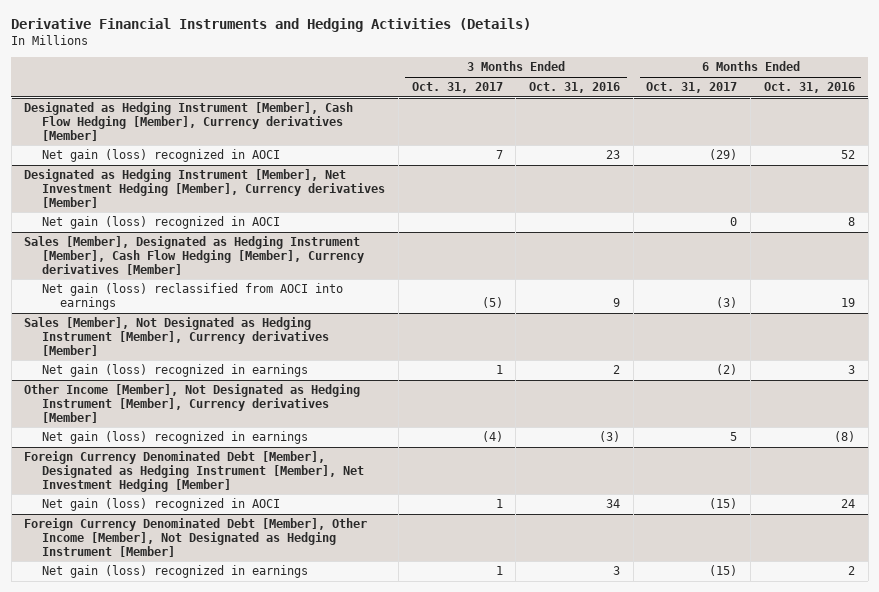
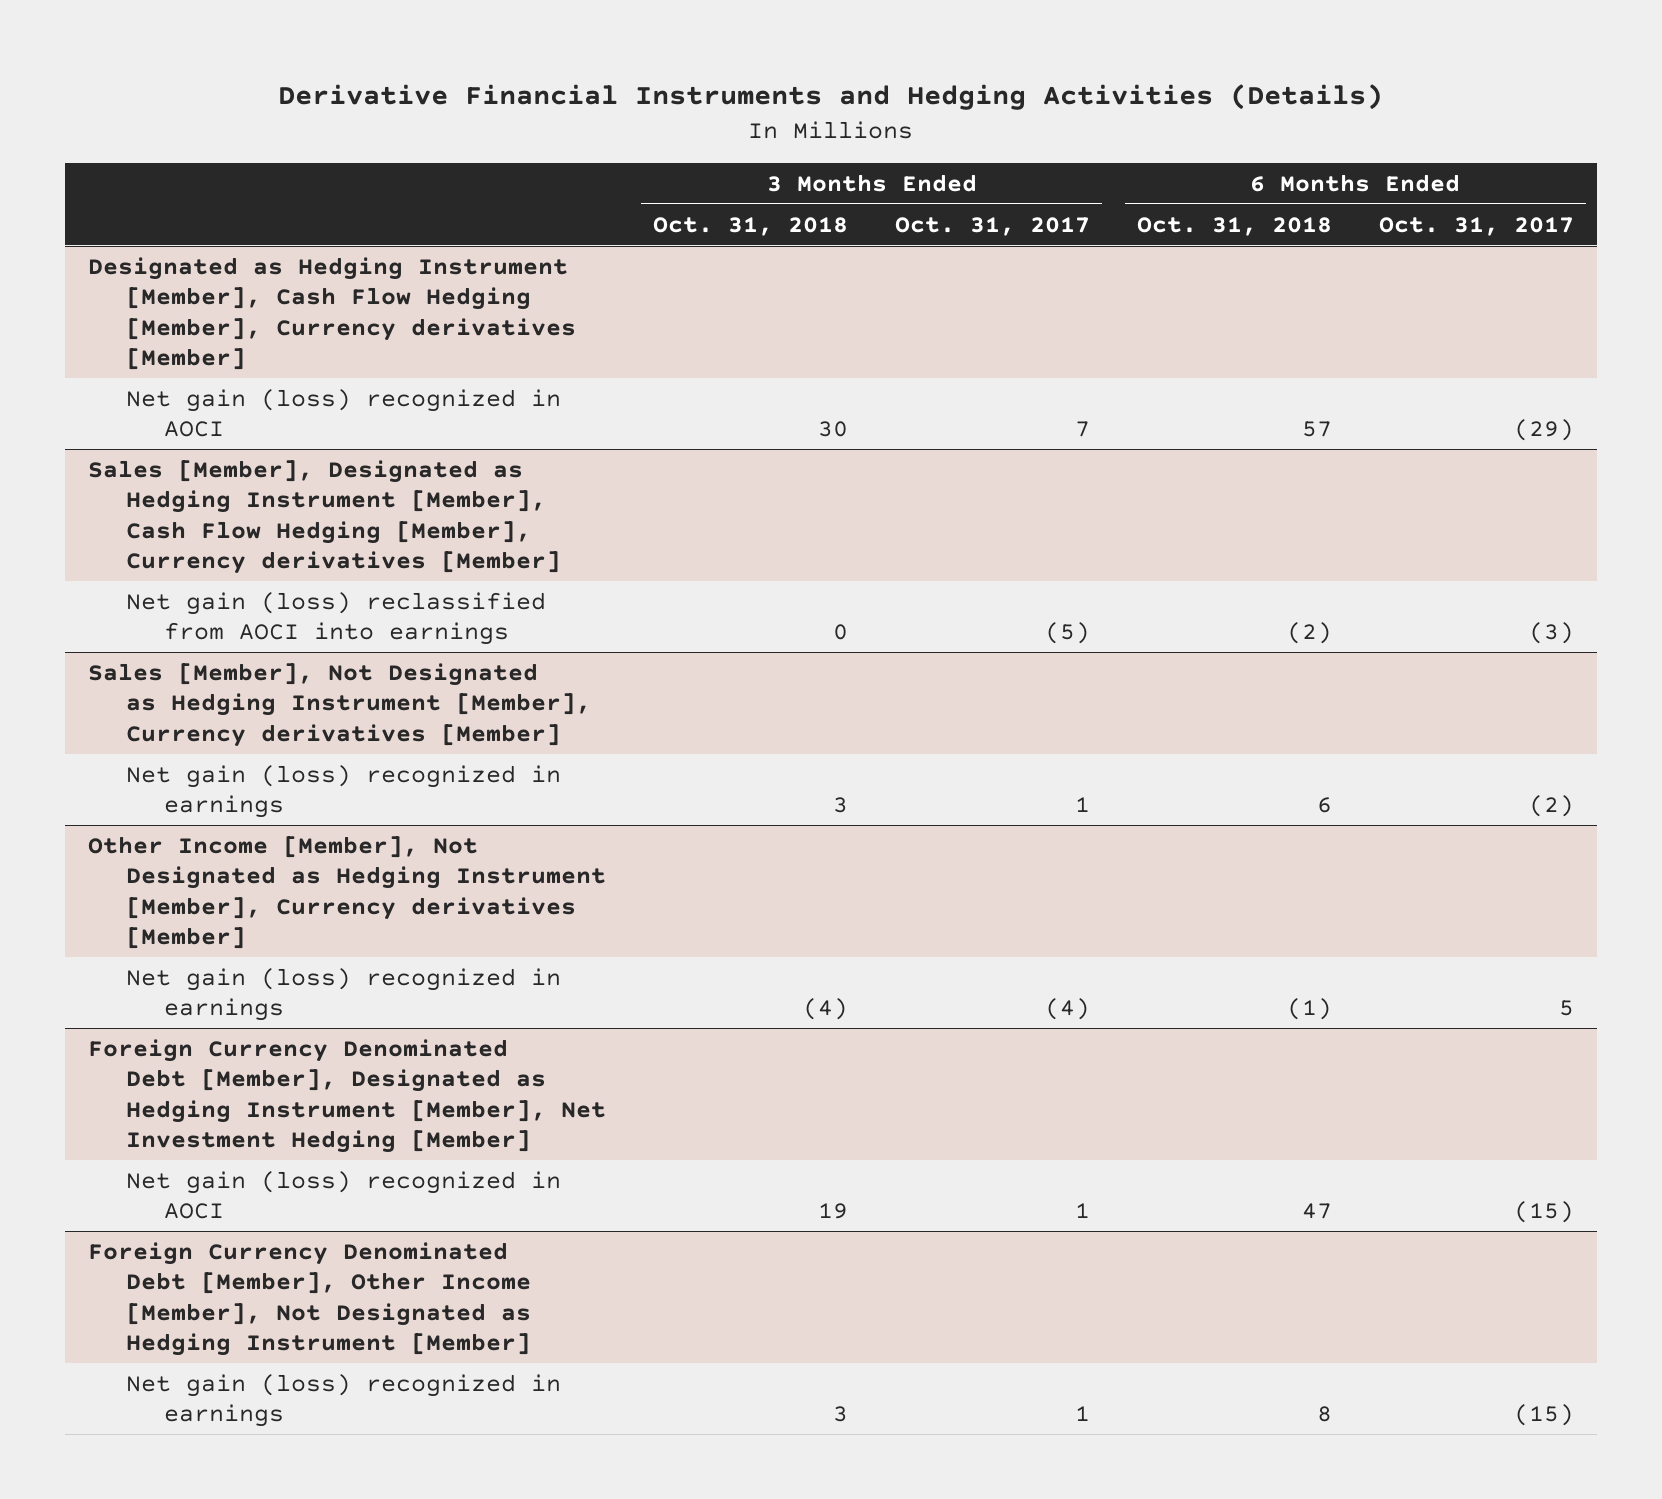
[528,82,620,94] Oct. 31, 2016 -> none
[763,82,855,94] Oct. 31, 2016 -> none
none -> [653,216,849,236] Oct. 31, 2018
none -> [1137,216,1333,236] Oct. 31, 2018
[24,169,386,208] Designated as Hedging Instrument [Member], Net Investment Hedging [Member], Currency derivatives [Member] -> none
[42,216,281,230] Net gain (loss) recognized in AOCI -> none

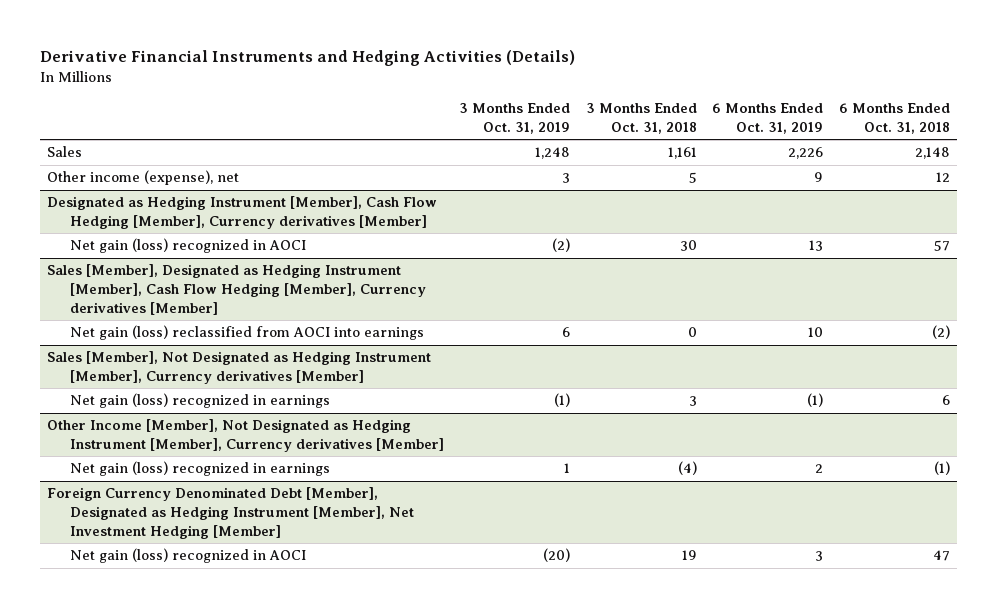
[895,216,1091,236] Oct. 31, 2017 -> none
[1378,216,1574,236] Oct. 31, 2017 -> none
none -> [459,103,571,135] 3 Months Ended Oct. 31, 2019
none -> [712,103,824,135] 6 Months Ended Oct. 31, 2019
none -> [47,146,83,158] Sales
none -> [47,170,240,186] Other income (expense), net
[88,1241,532,1357] Foreign Currency Denominated Debt [Member], Other Income [Member], Not Designated as Hedging Instrument [Member] -> none
[126,1373,562,1428] Net gain (loss) recognized in earnings -> none

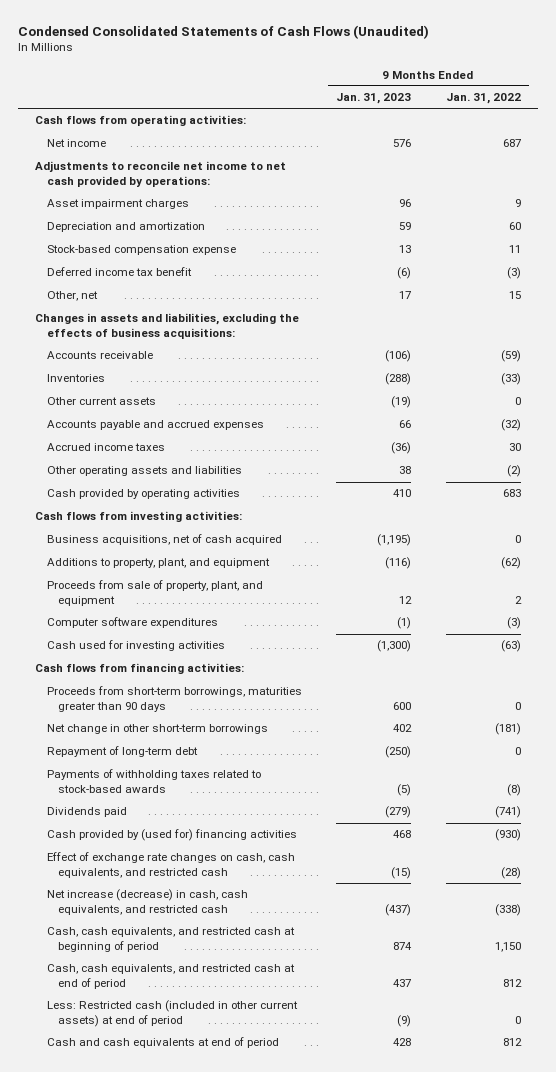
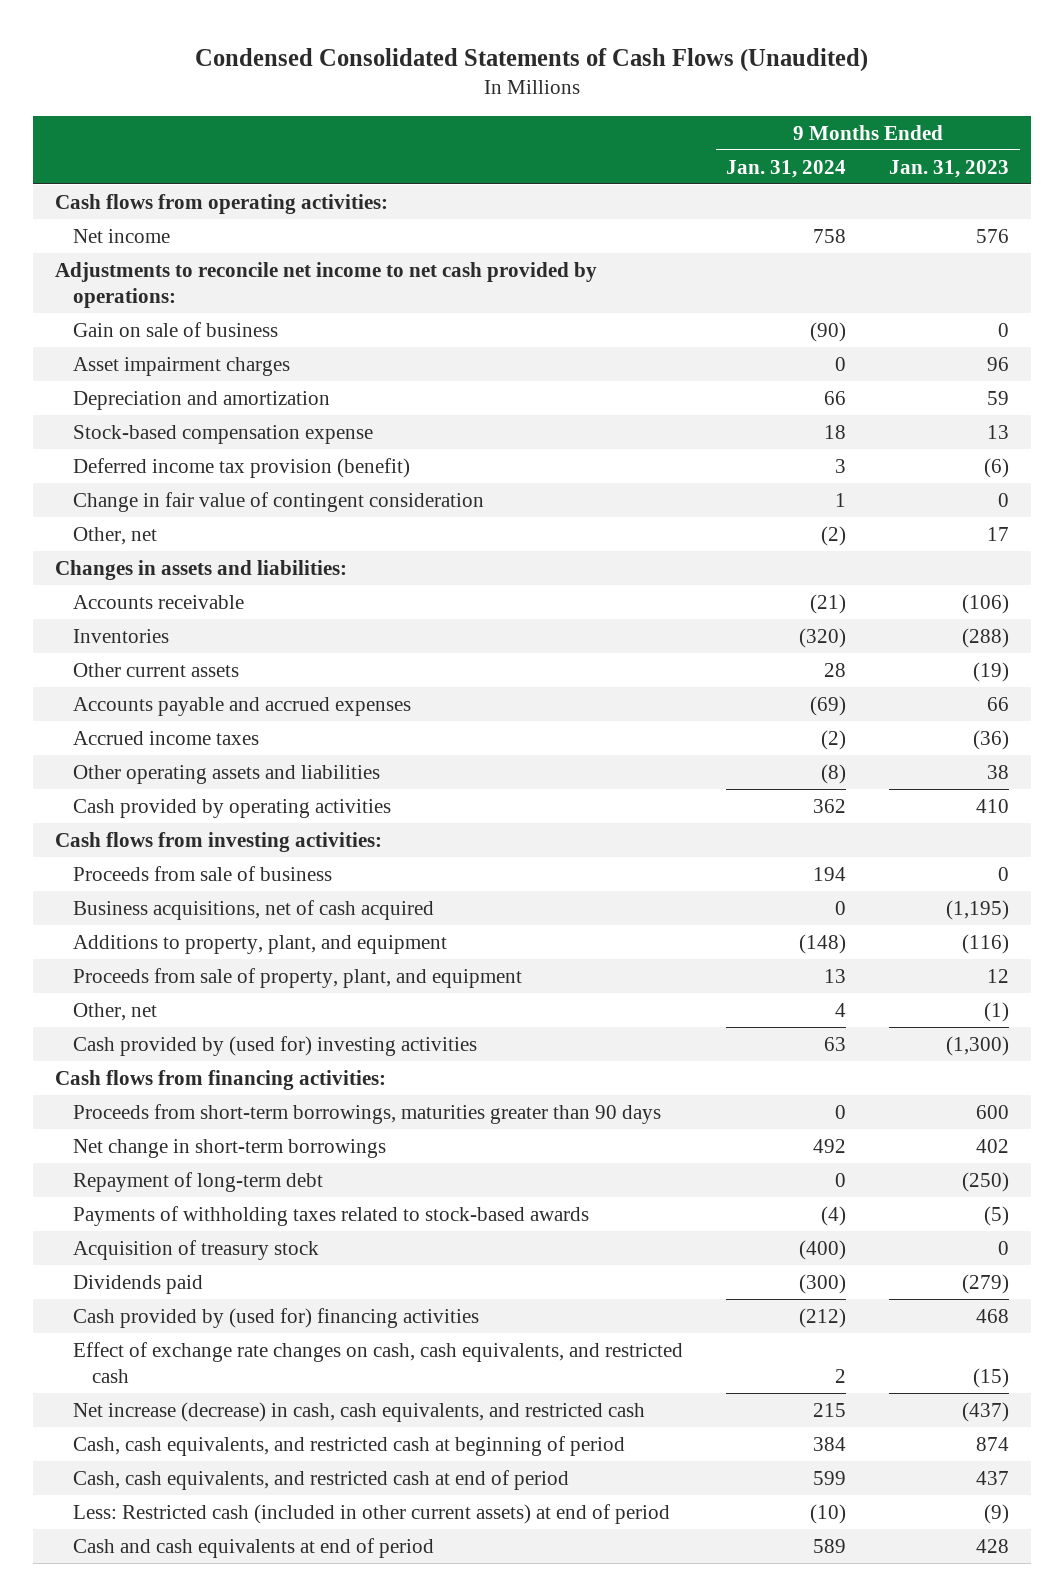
[445,93,521,105] Jan. 31, 2022 -> none
none -> [726,159,847,178] Jan. 31, 2024
none -> [73,321,279,337] Gain on sale of business
[46,267,192,277] Deferred income tax benefit -> [73,457,411,478] Deferred income tax provision (benefit)
none -> [73,491,485,512] Change in fair value of contingent consideration
[35,313,300,340] Changes in assets and liabilities, excluding the effects of business acquisitions: -> [54,559,347,580] Changes in assets and liabilities:
none -> [73,865,333,881] Proceeds from sale of business
[46,617,218,629] Computer software expenditures -> none
none -> [73,1002,158,1021] Other, net
[46,640,225,652] Cash used for investing activities -> [73,1035,478,1056] Cash provided by (used for) investing activities
[46,724,268,735] Net change in other short-term borrowings -> [73,1138,387,1158] Net change in short-term borrowings
none -> [73,1239,320,1260] Acquisition of treasury stock

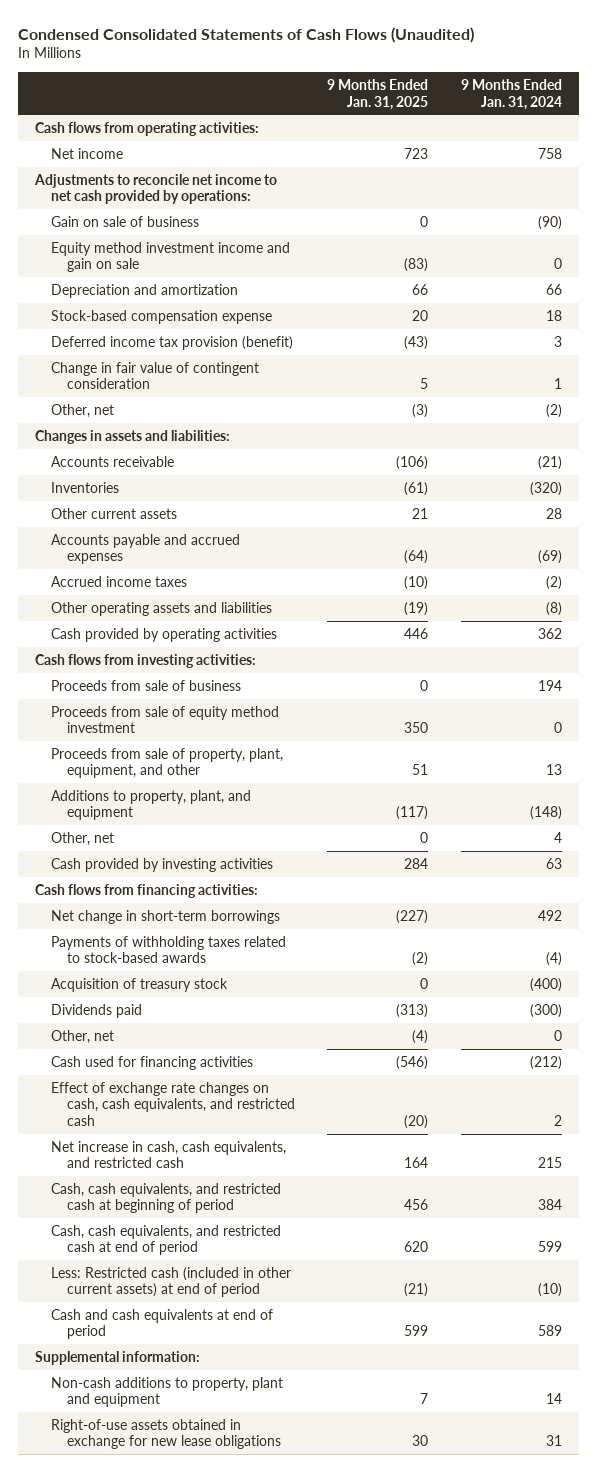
[889,159,1010,178] Jan. 31, 2023 -> none
none -> [327,79,429,110] 9 Months Ended Jan. 31, 2025
[73,356,291,376] Asset impairment charges -> none
none -> [50,241,290,273] Equity method investment income and gain on sale
[73,899,435,920] Business acquisitions, net of cash acquired -> none
none -> [50,705,279,734] Proceeds from sale of equity method investment
none -> [50,747,283,779] Proceeds from sale of property, plant, equipment, and other
[73,967,523,988] Proceeds from sale of property, plant, and equipment -> none
[73,1035,478,1056] Cash provided by (used for) investing activities -> [50,857,273,872] Cash provided by investing activities
[73,1103,662,1124] Proceeds from short-term borrowings, maturities greater than 90 days -> none
[73,1171,324,1192] Repayment of long-term debt -> none
none -> [50,1029,114,1044] Other, net
[73,1307,480,1328] Cash provided by (used for) financing activities -> [50,1055,253,1070] Cash used for financing activities
[73,1401,646,1422] Net increase (decrease) in cash, cash equivalents, and restricted cash -> [50,1140,286,1169] Net increase in cash, cash equivalents, and restricted cash
none -> [34,1350,200,1365] Supplemental information:
none -> [50,1376,283,1408] Non-cash additions to property, plant and equipment
none -> [50,1418,281,1450] Right-of-use assets obtained in exchange for new lease obligations

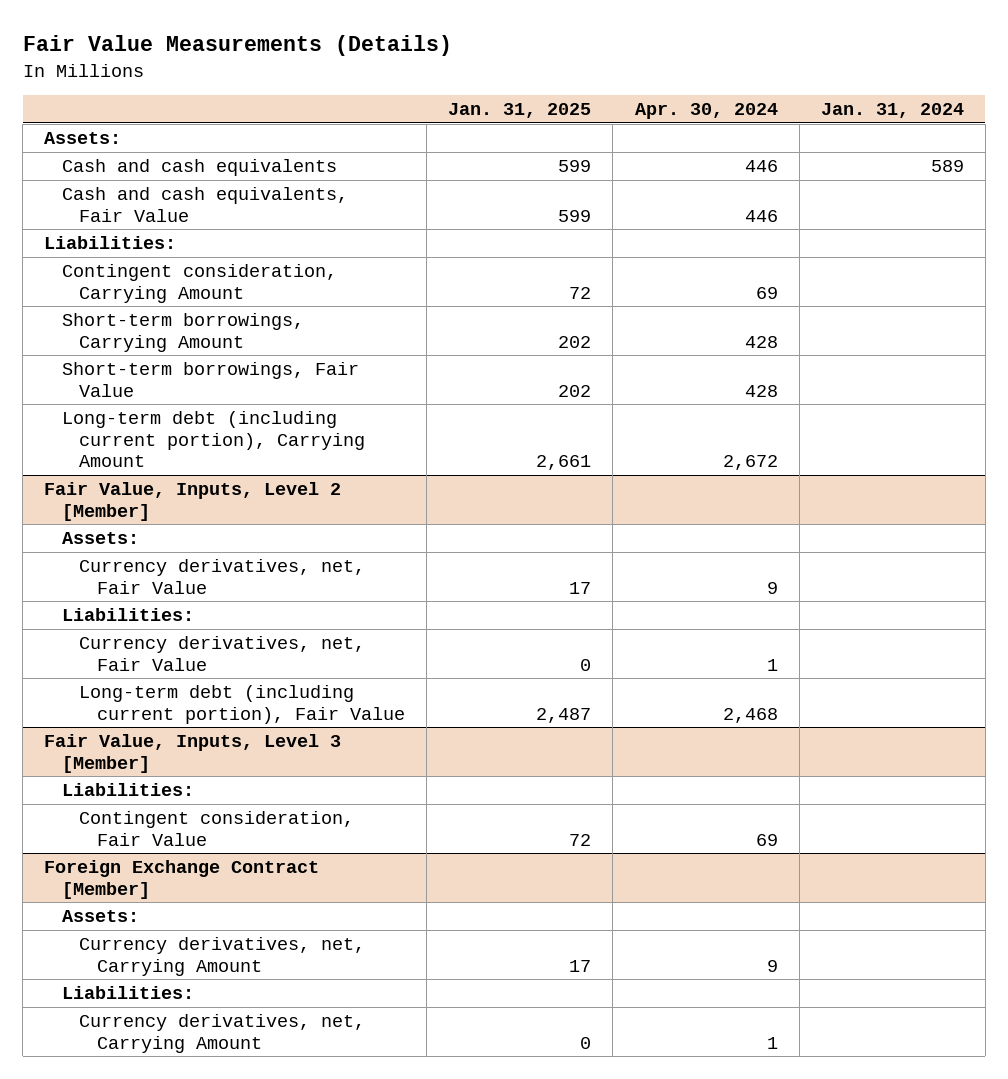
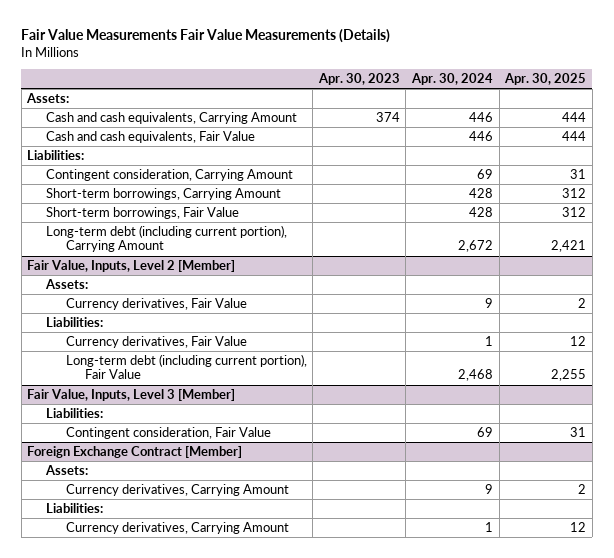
[22,35,452,57] Fair Value Measurements (Details) -> [21,29,391,44] Fair Value Measurements Fair Value Measurements (Details)
[448,103,592,119] Jan. 31, 2025 -> none
[820,103,964,119] Jan. 31, 2024 -> none
none -> [317,73,400,86] Apr. 30, 2023
none -> [504,73,587,86] Apr. 30, 2025
[61,158,337,176] Cash and cash equivalents -> [46,112,298,125] Cash and cash equivalents, Carrying Amount
[79,558,366,594] Currency derivatives, net, Fair Value -> [65,298,247,311] Currency derivatives, Fair Value
[79,635,366,671] Currency derivatives, net, Fair Value -> [65,336,247,349] Currency derivatives, Fair Value
[79,936,366,976] Currency derivatives, net, Carrying Amount -> [65,484,289,497] Currency derivatives, Carrying Amount
[79,1013,366,1053] Currency derivatives, net, Carrying Amount -> [65,522,289,535] Currency derivatives, Carrying Amount

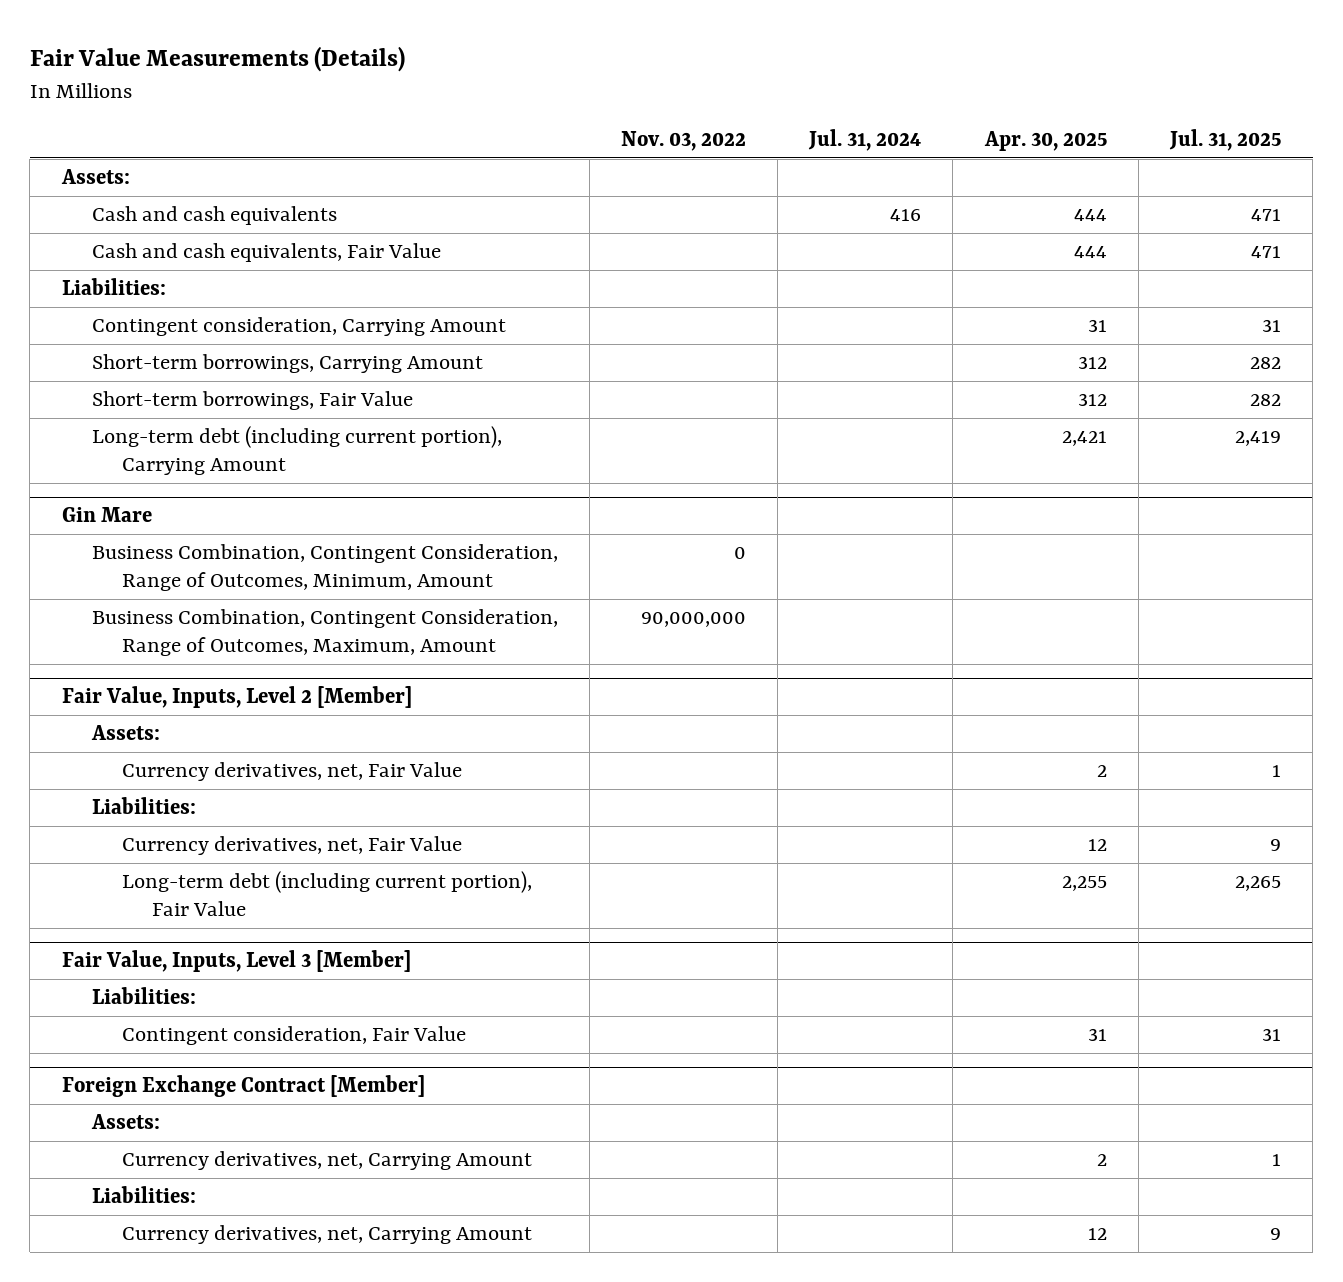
[21,29,391,44] Fair Value Measurements Fair Value Measurements (Details) -> [29,46,405,73] Fair Value Measurements (Details)
[317,73,400,86] Apr. 30, 2023 -> none
[411,73,494,86] Apr. 30, 2024 -> none
none -> [620,131,746,152] Nov. 03, 2022
none -> [808,129,922,152] Jul. 31, 2024
none -> [1168,129,1281,152] Jul. 31, 2025
[46,112,298,125] Cash and cash equivalents, Carrying Amount -> [91,205,337,225] Cash and cash equivalents
none -> [61,506,152,522] Gin Mare
none -> [91,543,558,592] Business Combination, Contingent Consideration, Range of Outcomes, Minimum, Amount
none -> [91,608,558,657] Business Combination, Contingent Consideration, Range of Outcomes, Maximum, Amount
[65,298,247,311] Currency derivatives, Fair Value -> [121,761,462,781] Currency derivatives, net, Fair Value
[65,336,247,349] Currency derivatives, Fair Value -> [121,835,462,855] Currency derivatives, net, Fair Value
[65,484,289,497] Currency derivatives, Carrying Amount -> [121,1150,532,1170] Currency derivatives, net, Carrying Amount
[65,522,289,535] Currency derivatives, Carrying Amount -> [121,1224,532,1244] Currency derivatives, net, Carrying Amount

